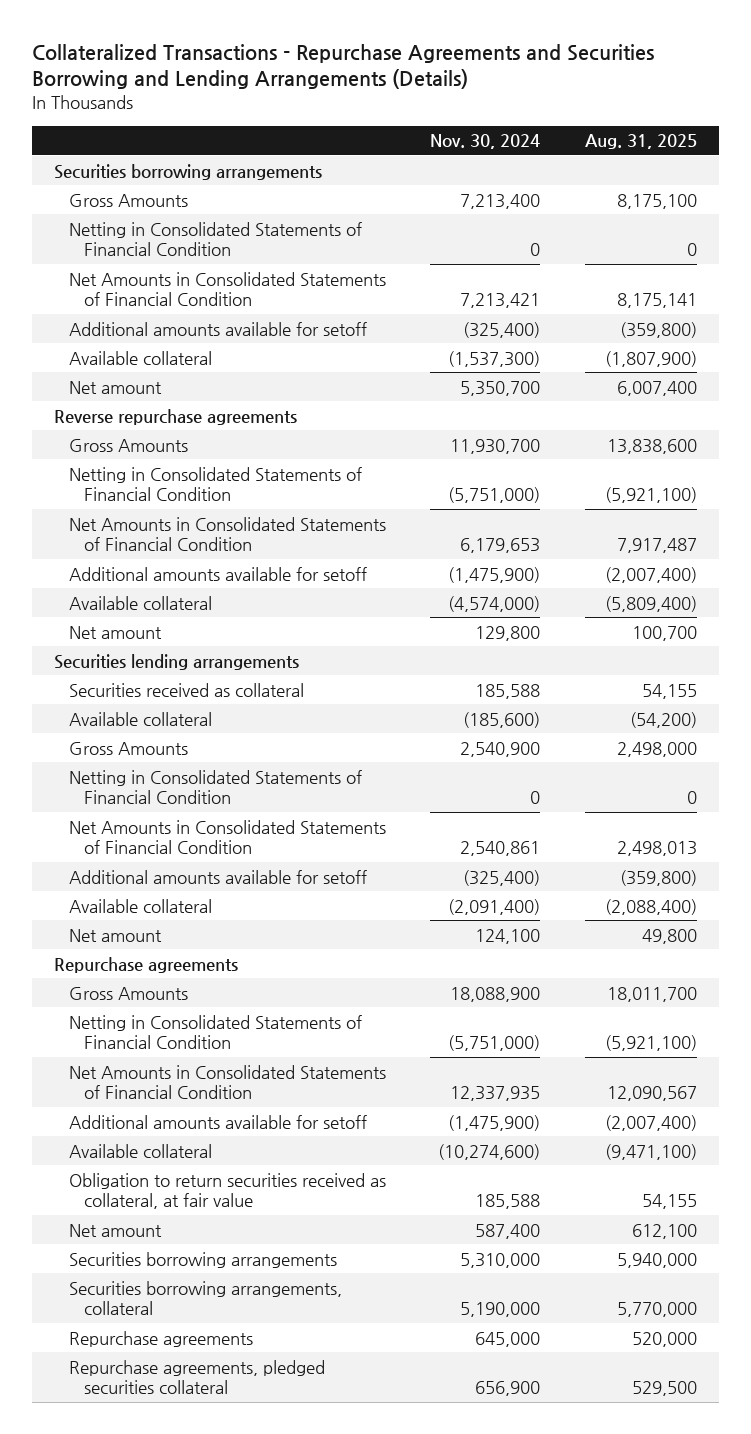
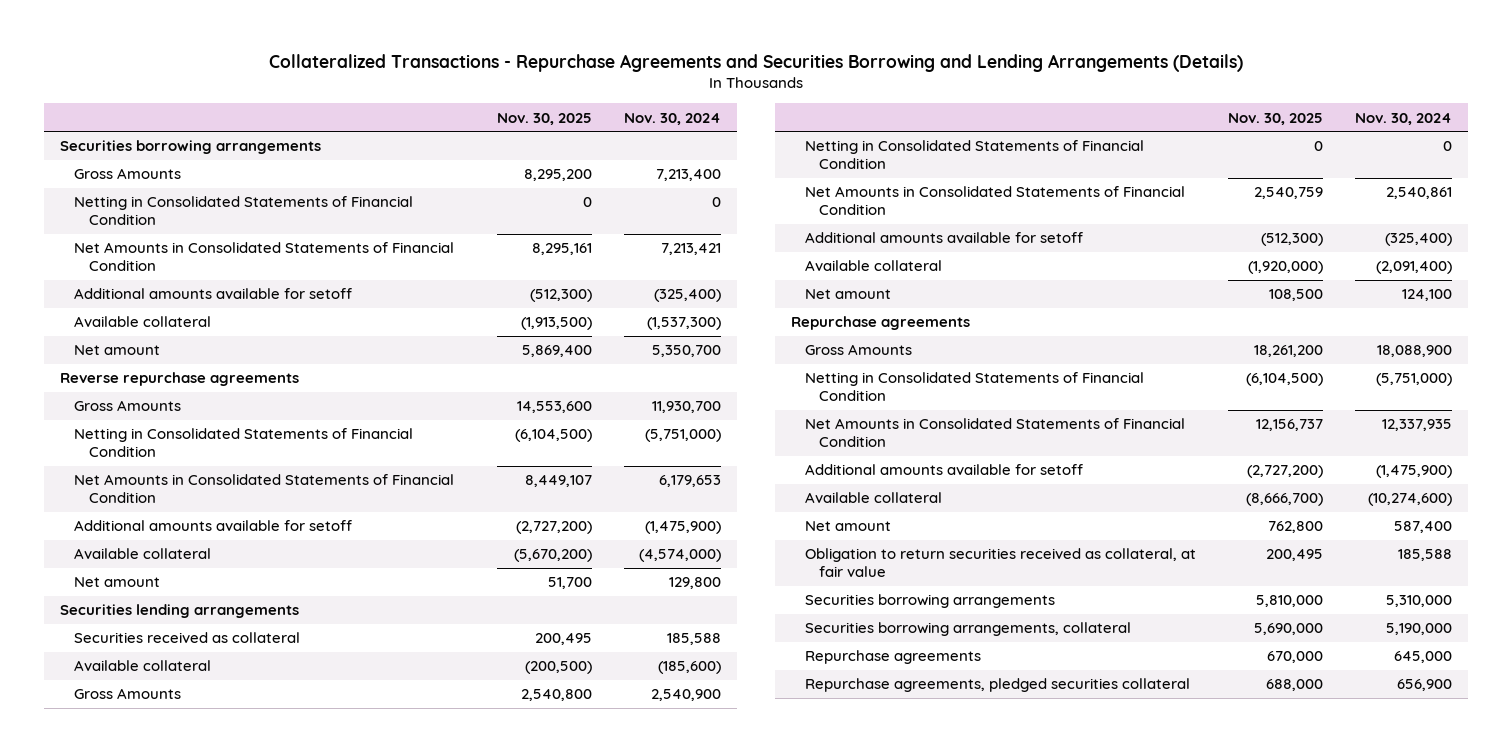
[584,134,697,150] Aug. 31, 2025 -> none
none -> [497,112,593,125] Nov. 30, 2025
[69,1172,387,1210] Obligation to return securities received as collateral, at fair value -> [805,548,1197,578] Obligation to return securities received as collateral, at fair value

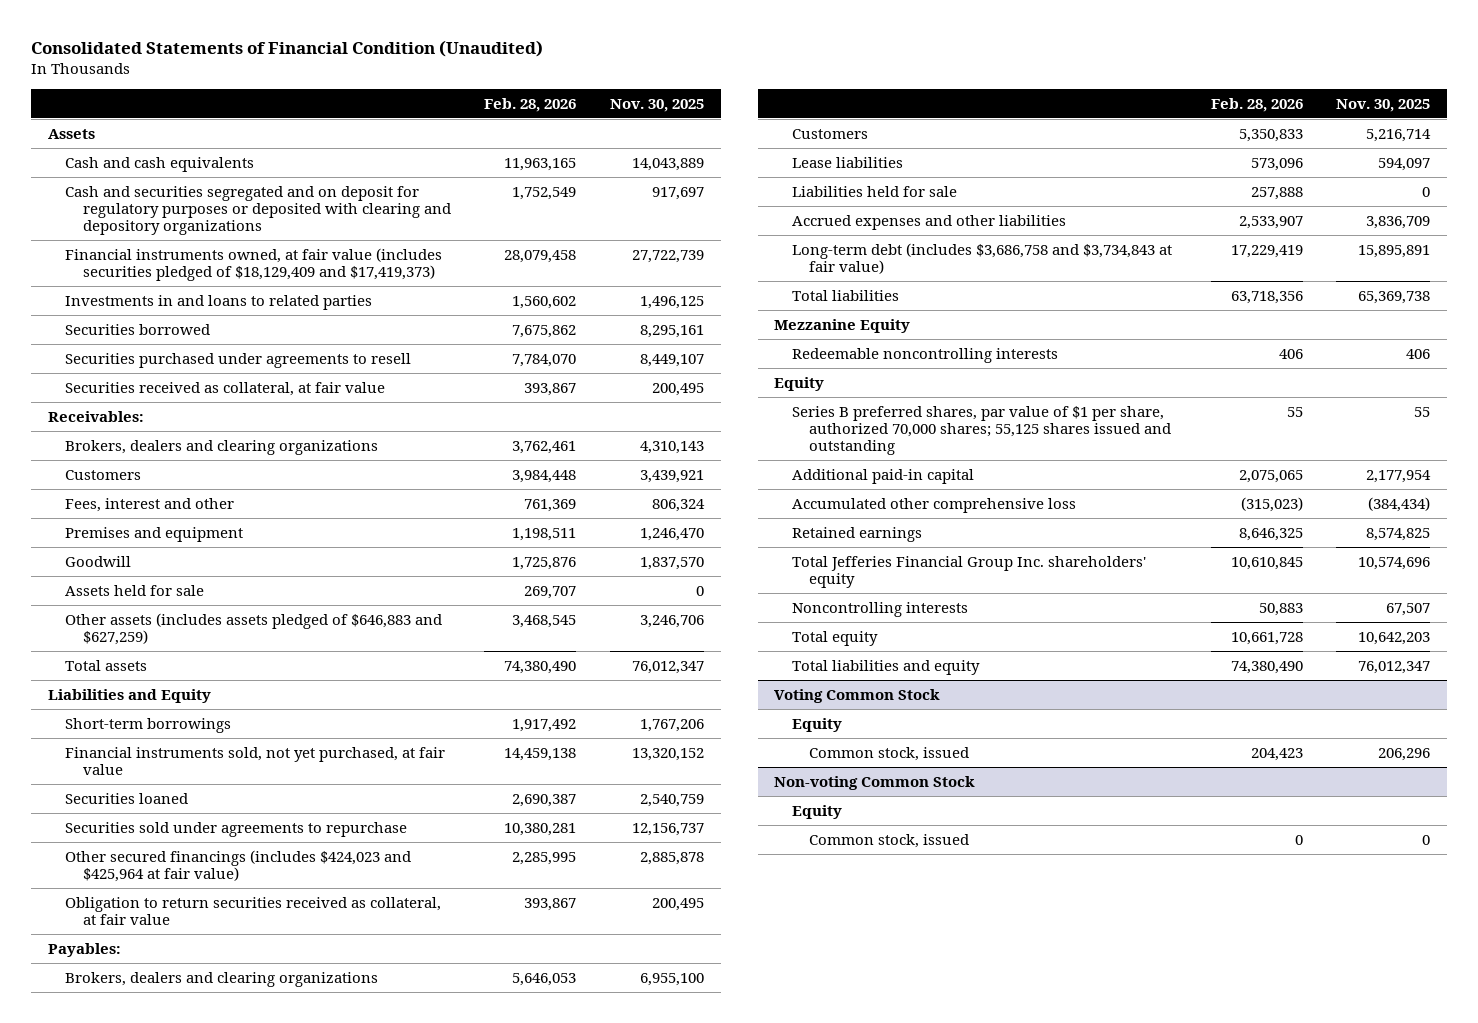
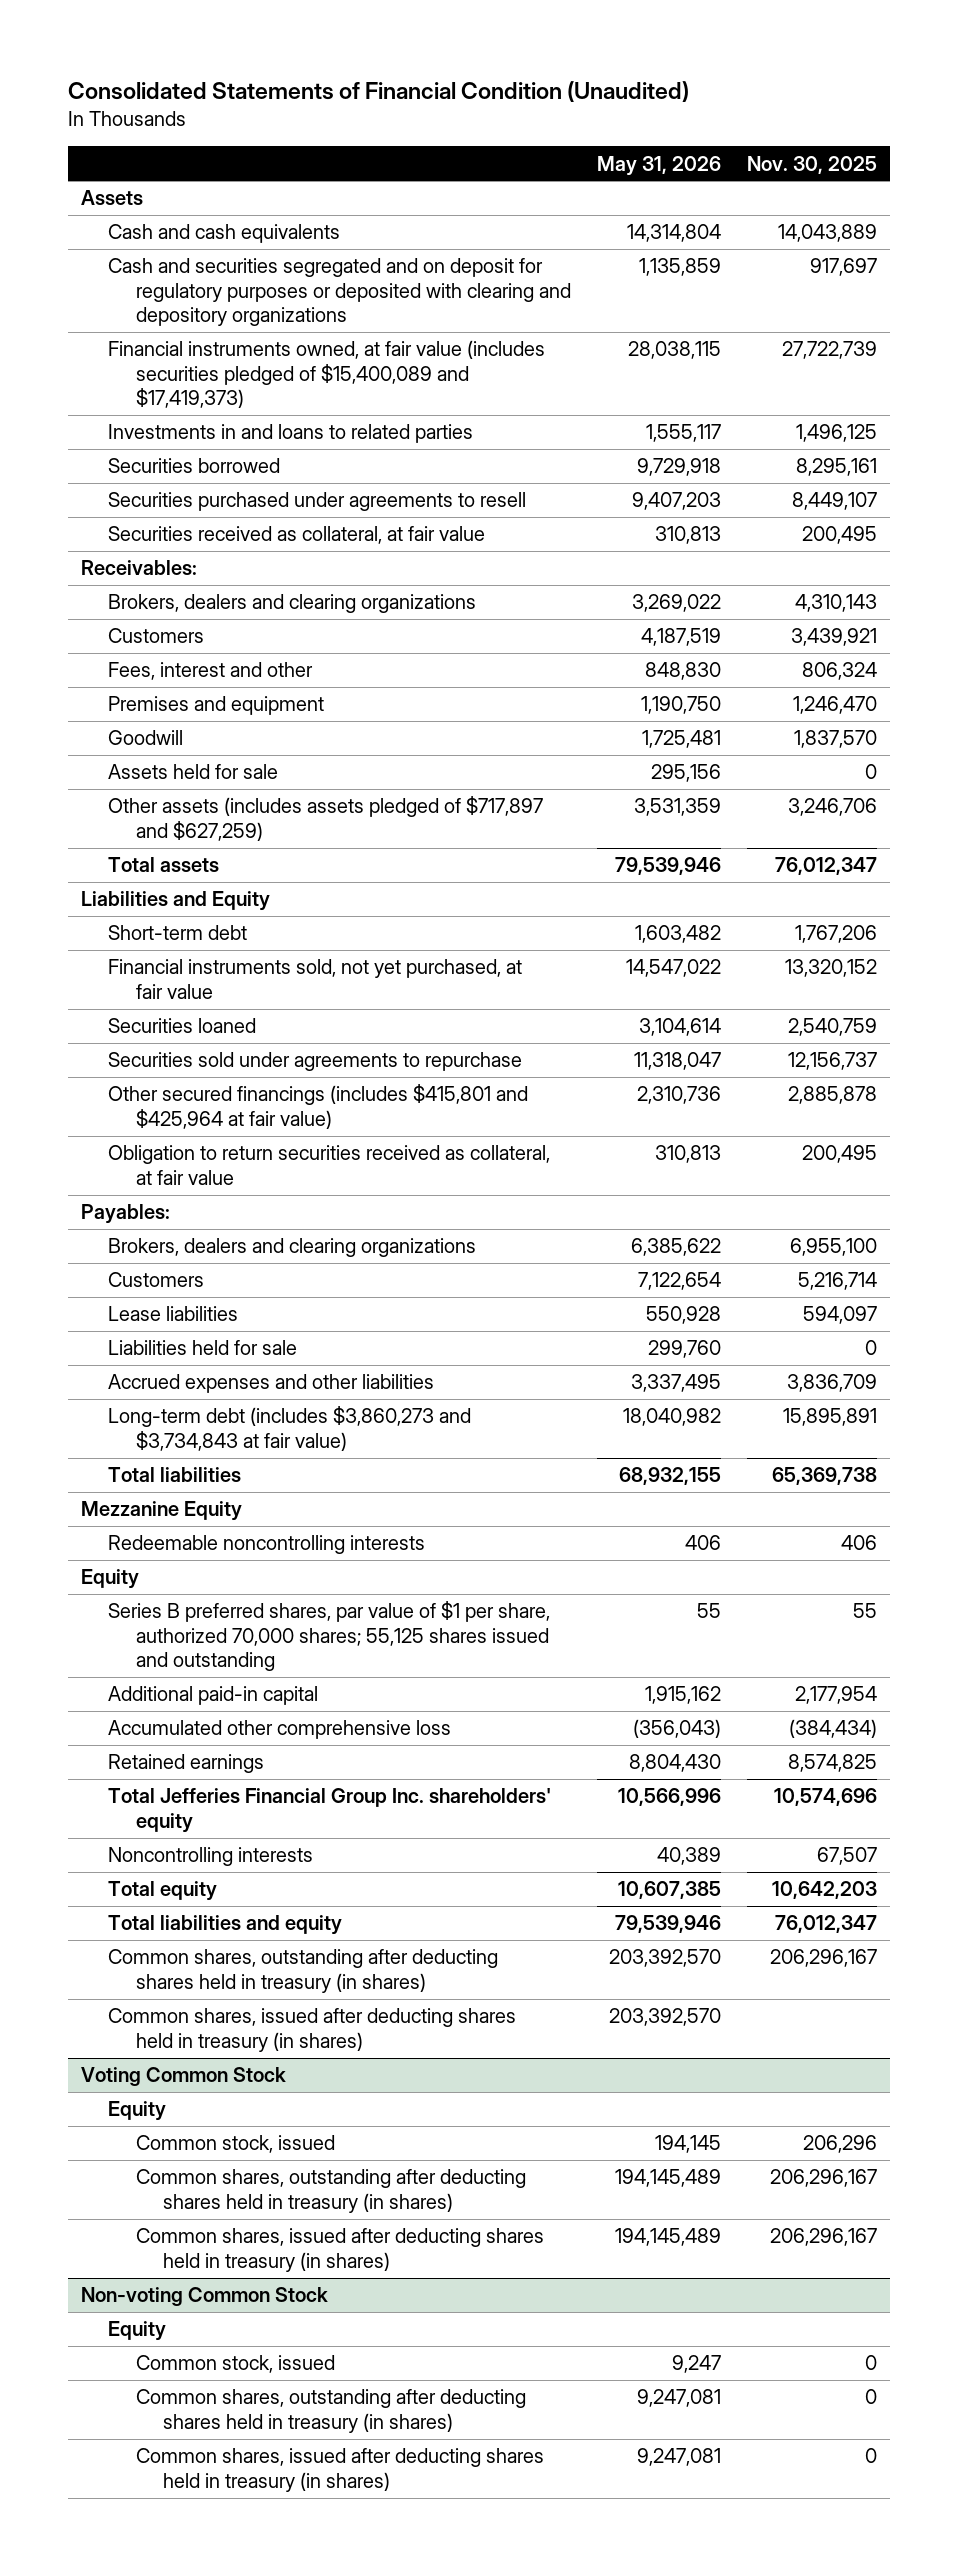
[484,97,577,112] Feb. 28, 2026 -> none
none -> [596,155,721,176] May 31, 2026
[65,247,443,281] Financial instruments owned, at fair value (includes securities pledged of $18,129,409 and $17,419,373) -> [108,340,546,409] Financial instruments owned, at fair value (includes securities pledged of $15,400,089 and $17,419,373)
[65,612,443,645] Other assets (includes assets pledged of $646,883 and $627,259) -> [108,796,544,841] Other assets (includes assets pledged of $717,897 and $627,259)
[65,717,232,733] Short-term borrowings -> [108,925,248,941] Short-term debt
[65,849,412,882] Other secured financings (includes $424,023 and $425,964 at fair value) -> [108,1084,529,1129] Other secured financings (includes $415,801 and $425,964 at fair value)
[791,242,1172,274] Long-term debt (includes $3,686,758 and $3,734,843 at fair value) -> [108,1406,472,1451] Long-term debt (includes $3,860,273 and $3,734,843 at fair value)
none -> [108,1949,499,1993] Common shares, outstanding after deducting shares held in treasury (in shares)
none -> [108,2008,517,2052] Common shares, issued after deducting shares held in treasury (in shares)
none -> [135,2169,526,2213] Common shares, outstanding after deducting shares held in treasury (in shares)
none -> [135,2228,544,2272] Common shares, issued after deducting shares held in treasury (in shares)
none -> [135,2389,526,2433] Common shares, outstanding after deducting shares held in treasury (in shares)
none -> [135,2448,544,2492] Common shares, issued after deducting shares held in treasury (in shares)

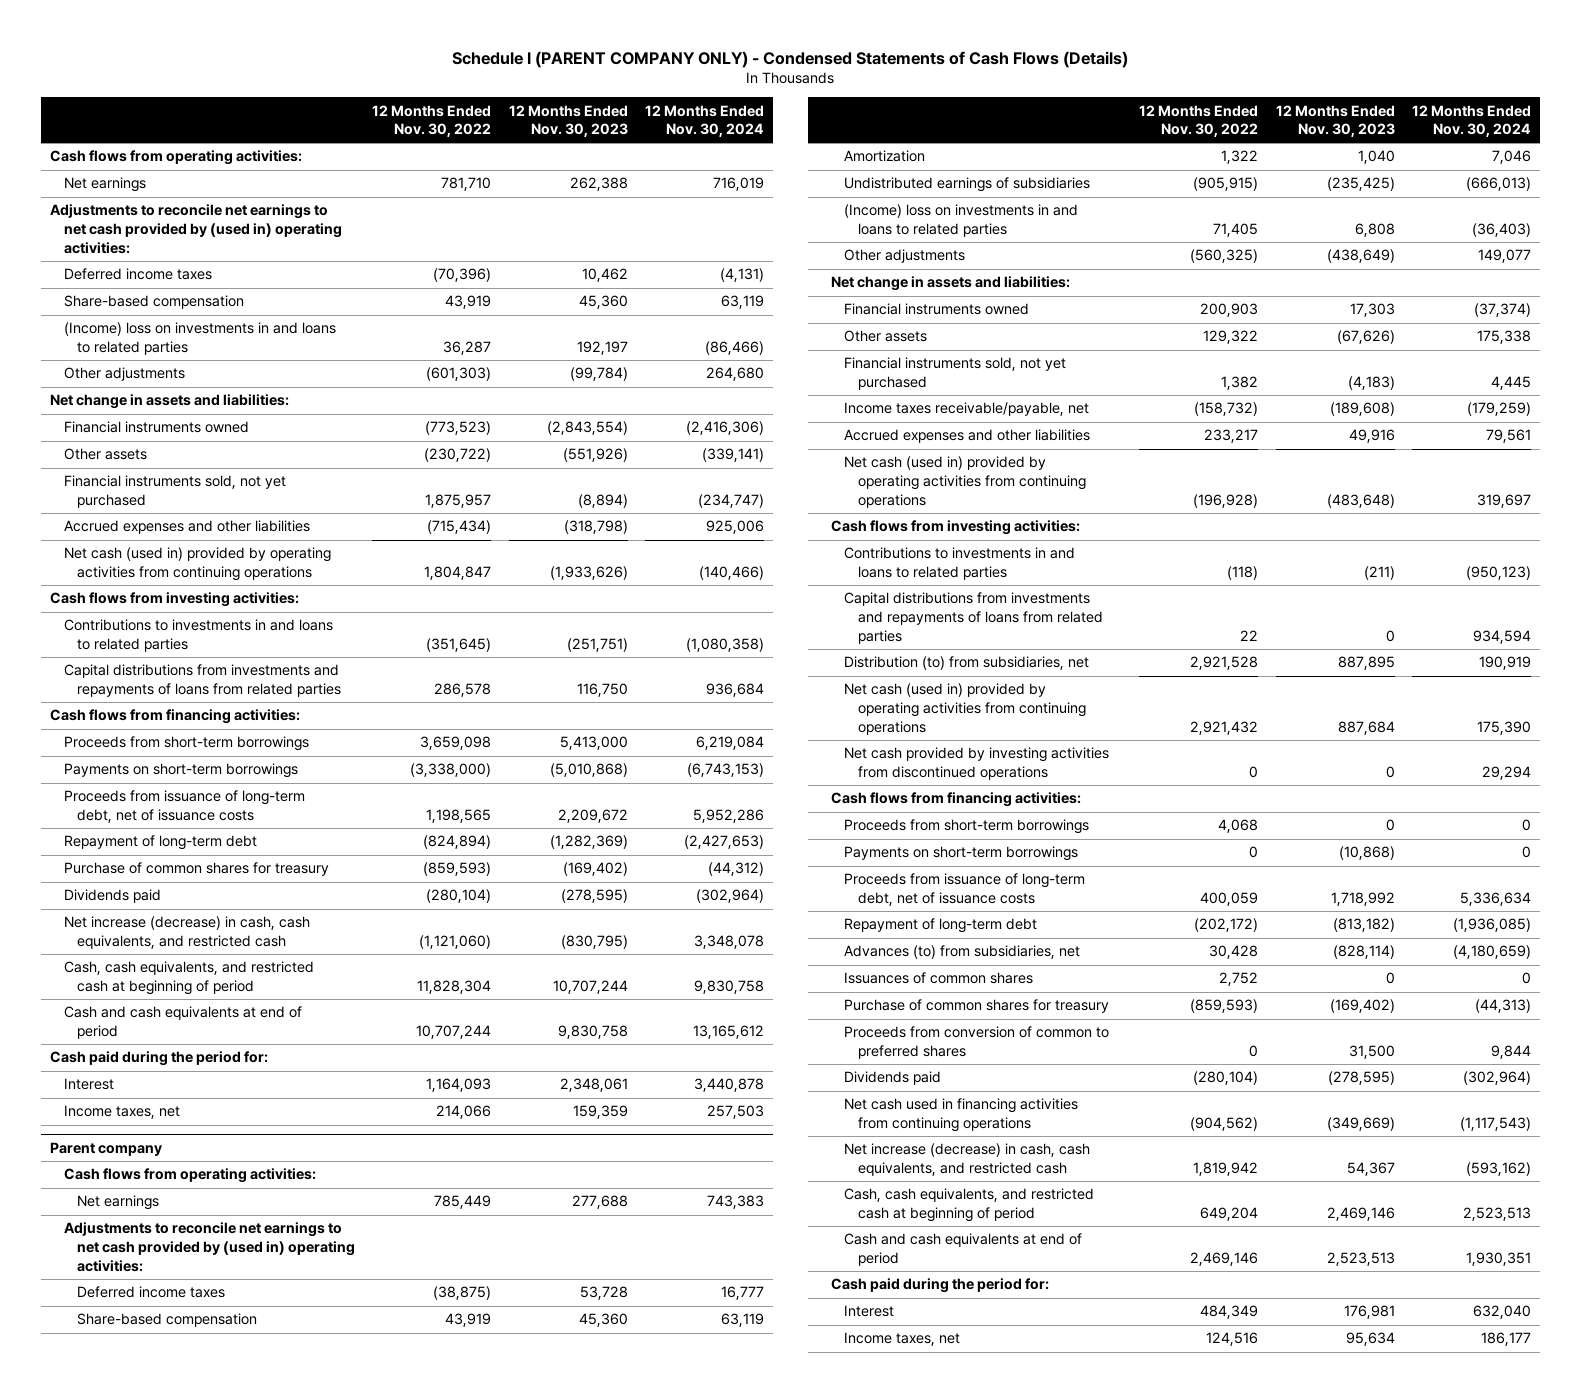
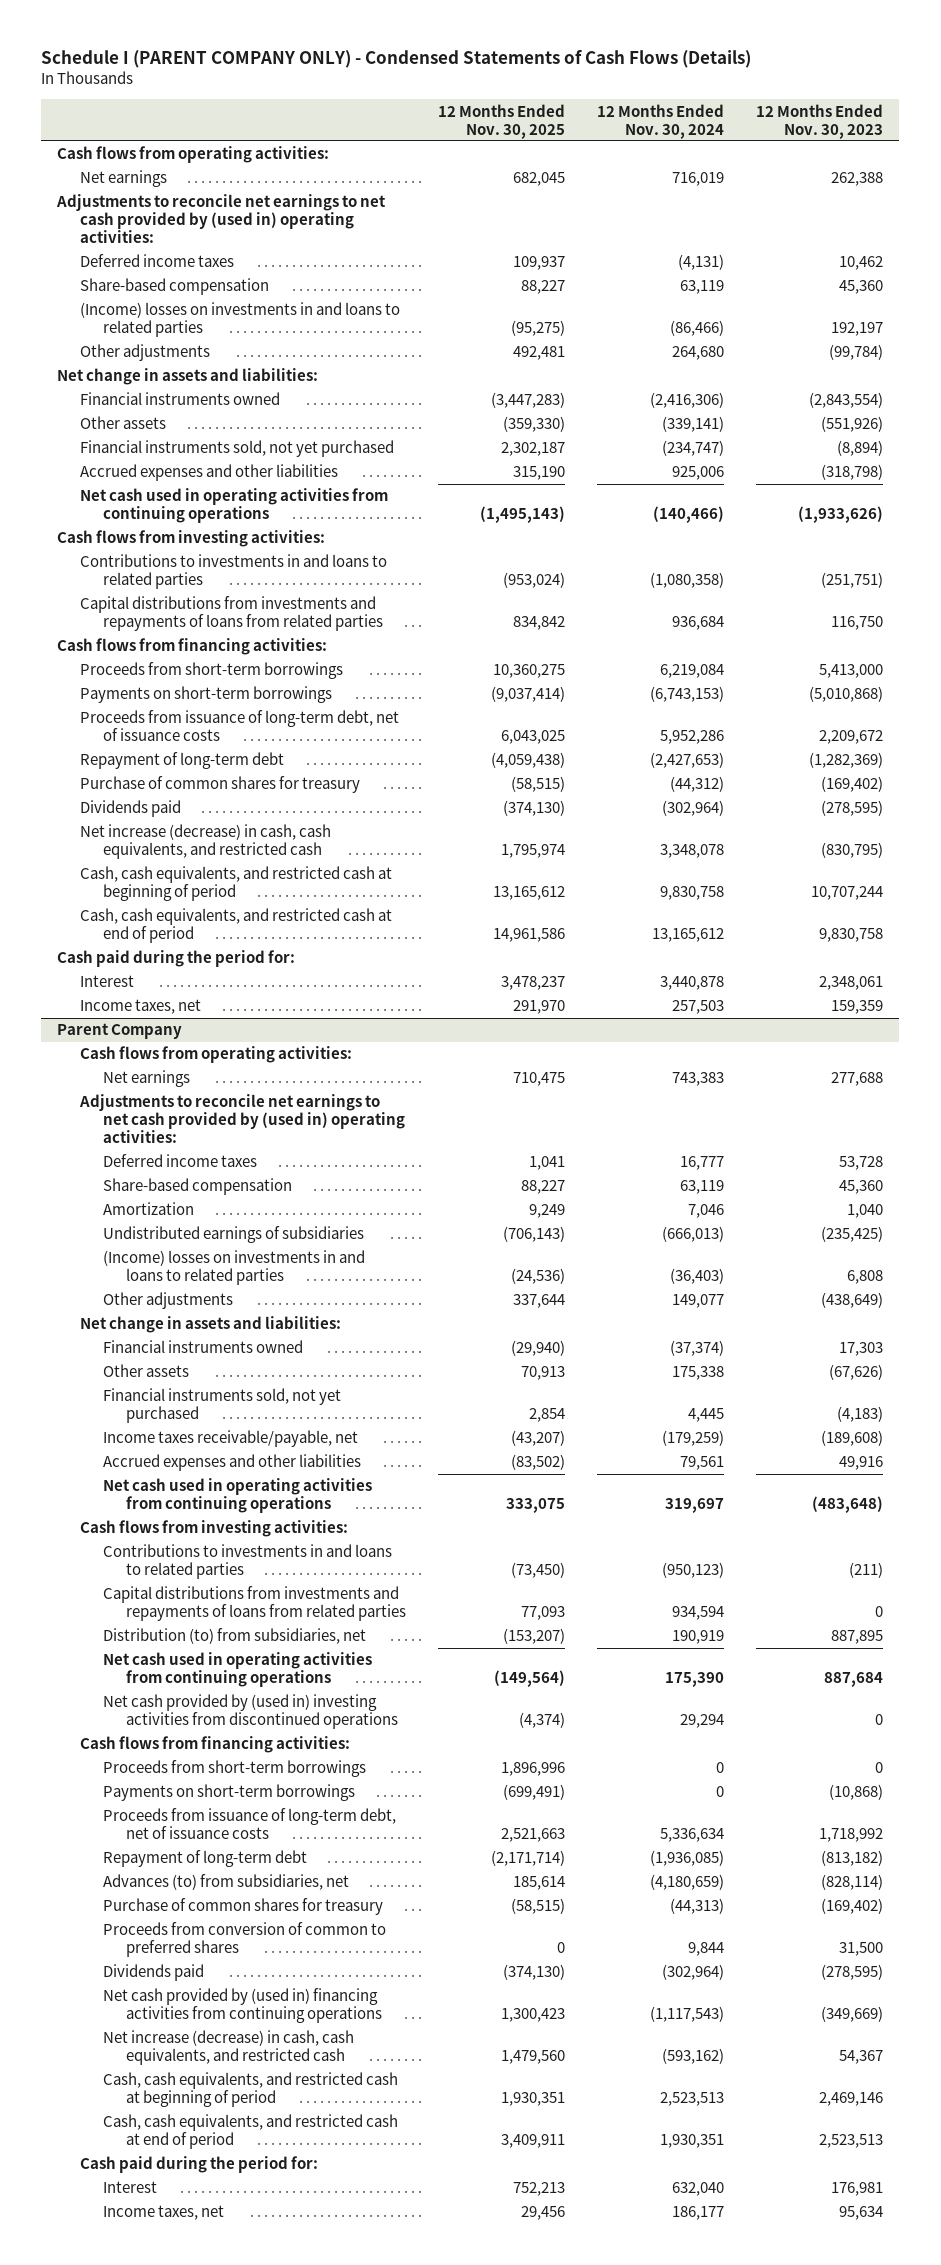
[372,104,492,138] 12 Months Ended Nov. 30, 2022 -> none
none -> [438,103,566,139] 12 Months Ended Nov. 30, 2025
[63,322,336,356] (Income) loss on investments in and loans to related parties -> [80,302,401,338] (Income) losses on investments in and loans to related parties
[63,547,331,582] Net cash (used in) provided by operating activities from continuing operations -> [80,488,389,524] Net cash used in operating activities from continuing operations
[63,1006,302,1040] Cash and cash equivalents at end of period -> [80,908,393,944] Cash, cash equivalents, and restricted cash at end of period
[50,1141,163,1156] Parent company -> [57,1023,183,1040] Parent Company
[844,204,1079,238] (Income) loss on investments in and loans to related parties -> [103,1250,366,1286] (Income) losses on investments in and loans to related parties
[844,456,1086,508] Net cash (used in) provided by operating activities from continuing operations -> [103,1478,373,1514] Net cash used in operating activities from continuing operations
[844,683,1086,735] Net cash (used in) provided by operating activities from continuing operations -> [103,1652,373,1688] Net cash used in operating activities from continuing operations
[844,747,1110,781] Net cash provided by investing activities from discontinued operations -> [103,1694,399,1730] Net cash provided by (used in) investing activities from discontinued operations
[844,972,1034,985] Issuances of common shares -> none
[844,1098,1079,1133] Net cash used in financing activities from continuing operations -> [103,1988,383,2024] Net cash provided by (used in) financing activities from continuing operations
[844,1233,1083,1267] Cash and cash equivalents at end of period -> [103,2114,399,2150] Cash, cash equivalents, and restricted cash at end of period

